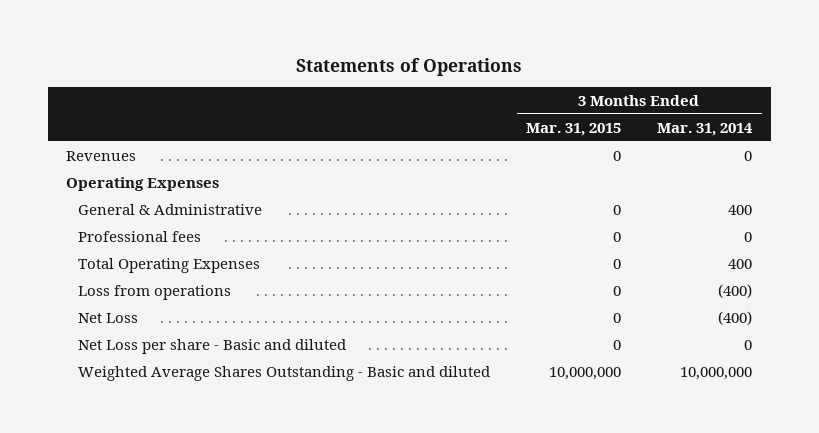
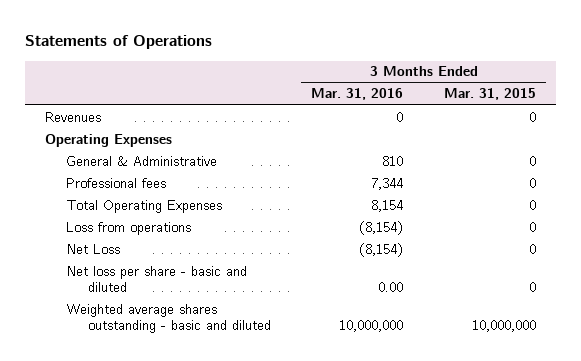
[657,122,754,136] Mar. 31, 2014 -> none
none -> [311,88,404,101] Mar. 31, 2016
[77,339,346,355] Net Loss per share - Basic and diluted -> [66,265,248,293] Net loss per share - basic and diluted
[77,366,490,382] Weighted Average Shares Outstanding - Basic and diluted -> [66,303,271,334] Weighted average shares outstanding - basic and diluted

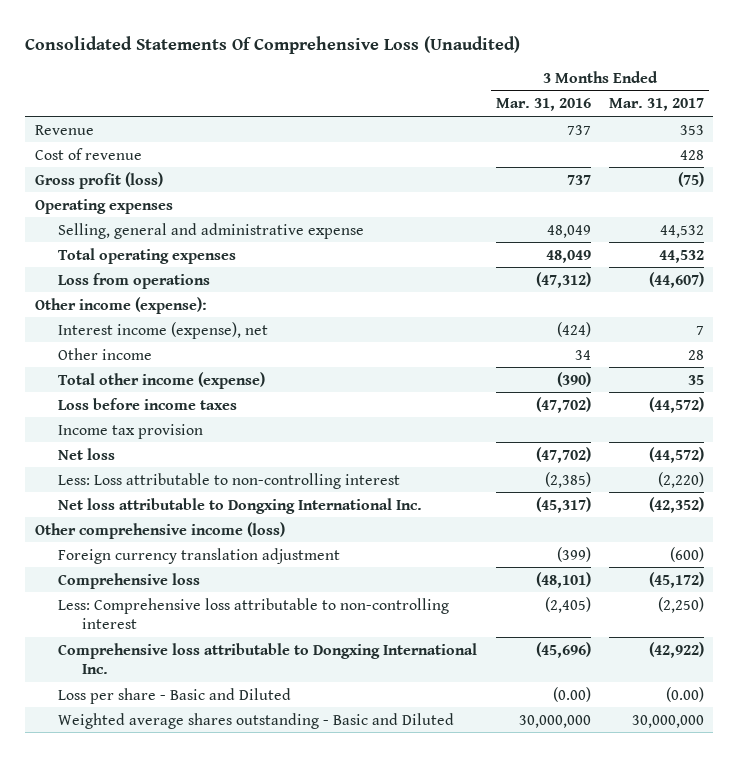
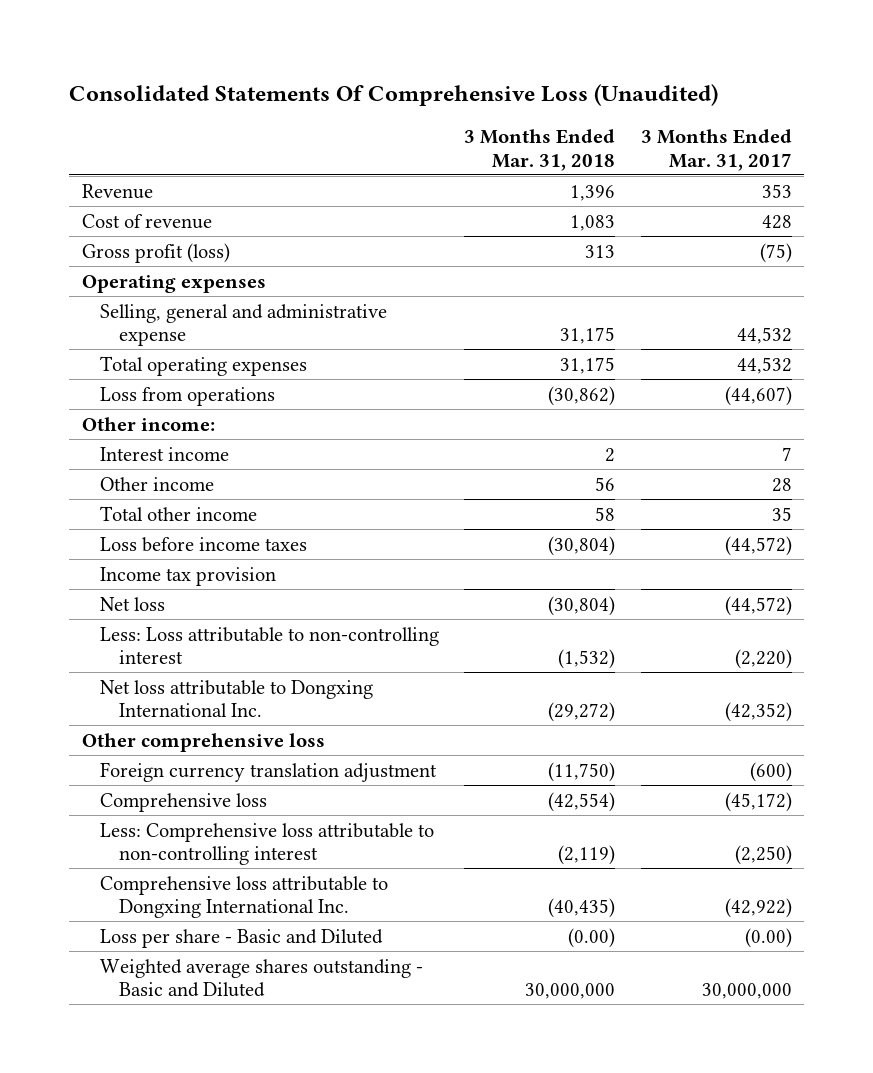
[495,98,591,112] Mar. 31, 2016 -> none
none -> [464,128,616,171] 3 Months Ended Mar. 31, 2018
[34,296,207,314] Other income (expense): -> [81,416,215,431] Other income:
[58,321,269,339] Interest income (expense), net -> [100,446,230,461] Interest income
[58,371,266,389] Total other income (expense) -> [100,505,258,521] Total other income
[34,521,285,539] Other comprehensive income (loss) -> [81,732,325,752] Other comprehensive loss

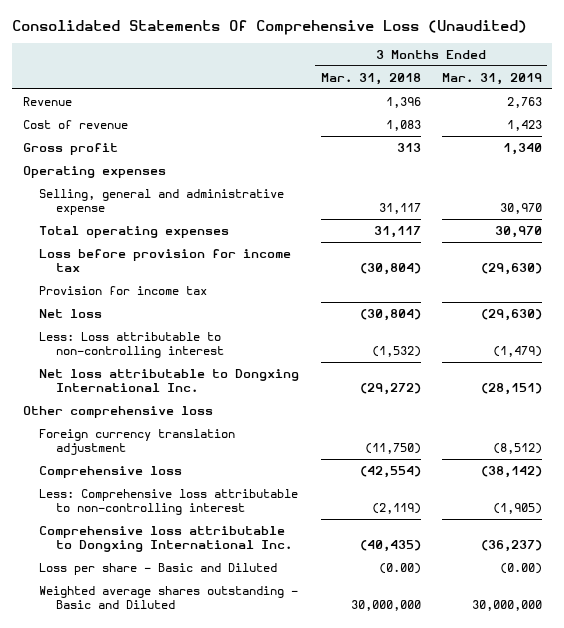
[640,128,792,171] 3 Months Ended Mar. 31, 2017 -> none
none -> [441,72,542,85] Mar. 31, 2019
[81,242,230,263] Gross profit (loss) -> [22,143,118,156] Gross profit
[100,386,276,406] Loss from operations -> none
[81,416,215,431] Other income: -> none
[100,446,230,461] Interest income -> none
[100,476,215,491] Other income -> none
[100,505,258,521] Total other income -> none
[560,327,616,345] 31,175 -> [378,202,421,214] 31,117
[560,356,616,374] 31,175 -> [373,226,421,239] 31,117
[100,536,308,552] Loss before income taxes -> [39,249,292,272] Loss before provision for income tax
[100,566,277,586] Income tax provision -> [39,286,208,296] Provision for income tax

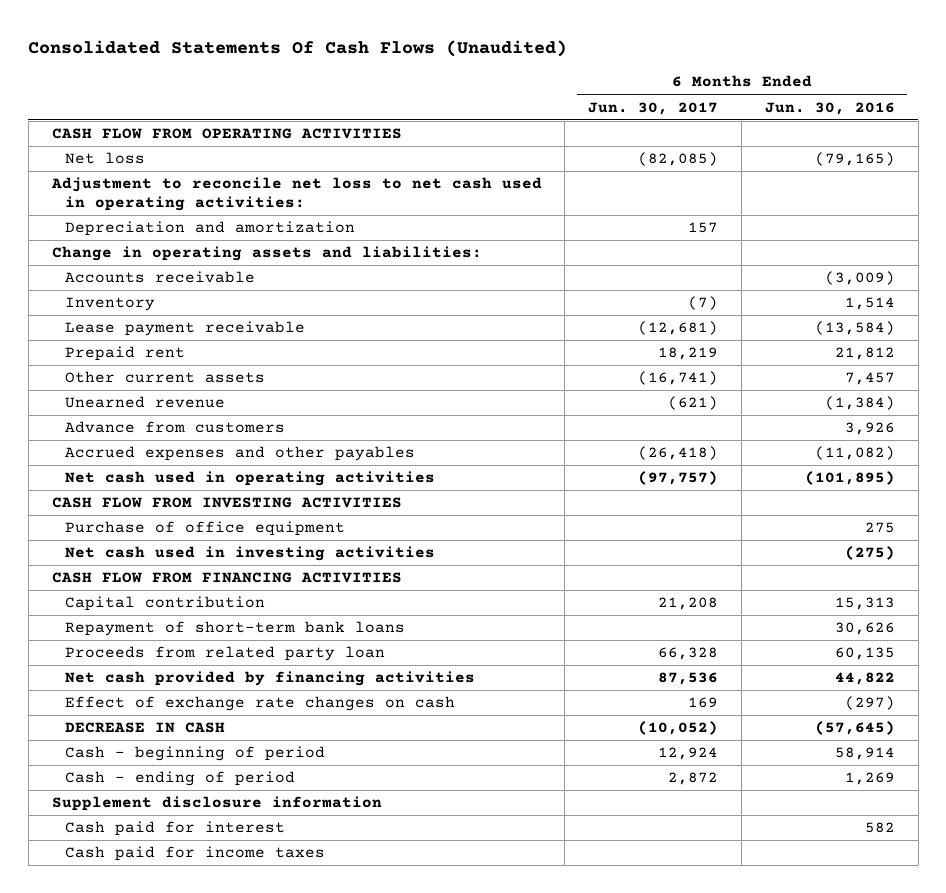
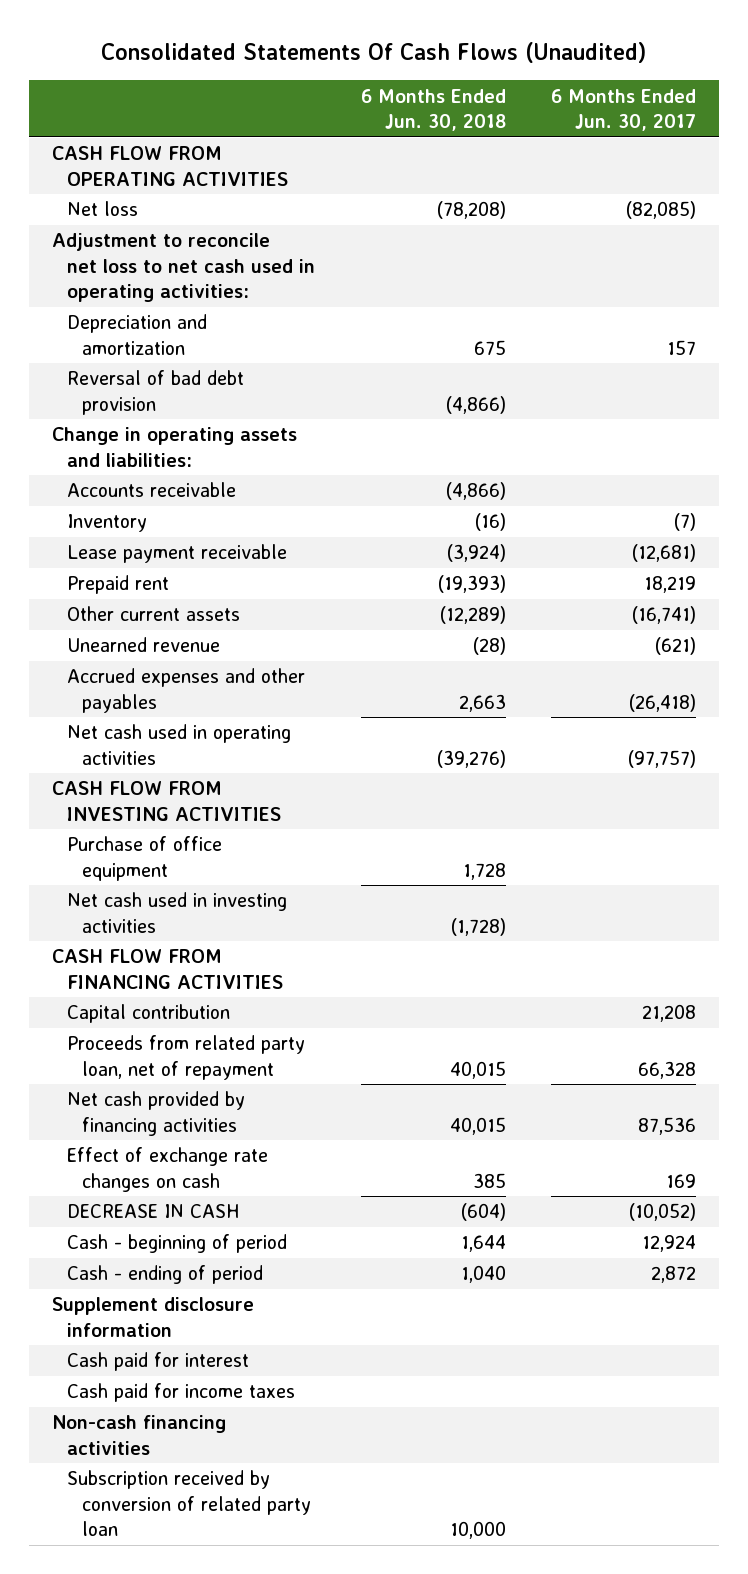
[764,101,895,115] Jun. 30, 2016 -> none
none -> [360,88,506,132] 6 Months Ended Jun. 30, 2018
none -> [66,370,244,415] Reversal of bad debt provision
[65,421,286,434] Advance from customers -> none
[65,621,406,637] Repayment of short-term bank loans -> none
[65,646,386,662] Proceeds from related party loan -> [66,1035,305,1080] Proceeds from related party loan, net of repayment
none -> [52,1415,227,1455] Non-cash financing activities
none -> [66,1470,311,1537] Subscription received by conversion of related party loan

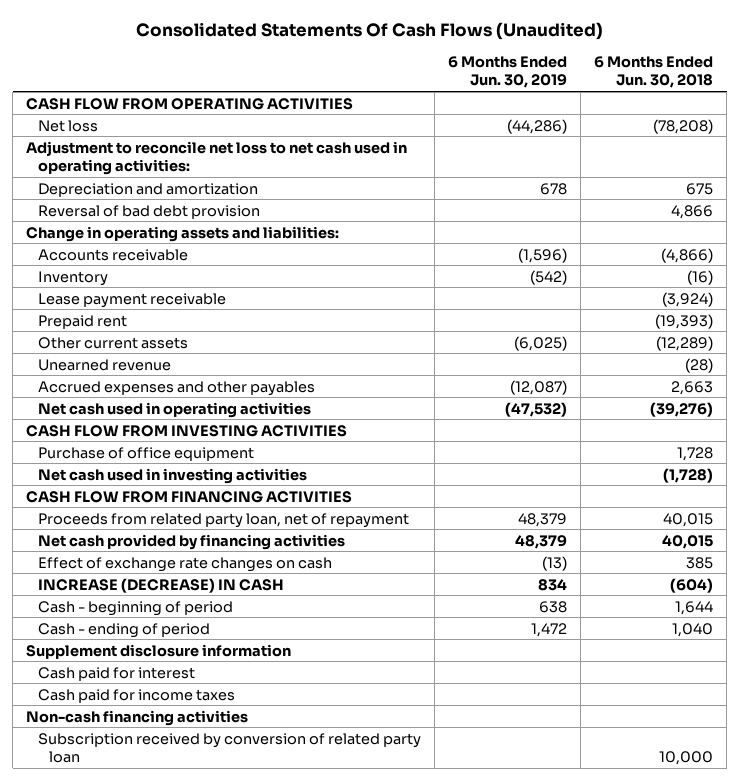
[551,88,697,132] 6 Months Ended Jun. 30, 2017 -> none
none -> [448,55,568,89] 6 Months Ended Jun. 30, 2019
[445,395,506,414] (4,866) -> [671,204,714,219] 4,866
[66,1004,230,1024] Capital contribution -> none
[66,1204,239,1219] DECREASE IN CASH -> [37,577,284,593] INCREASE (DECREASE) IN CASH

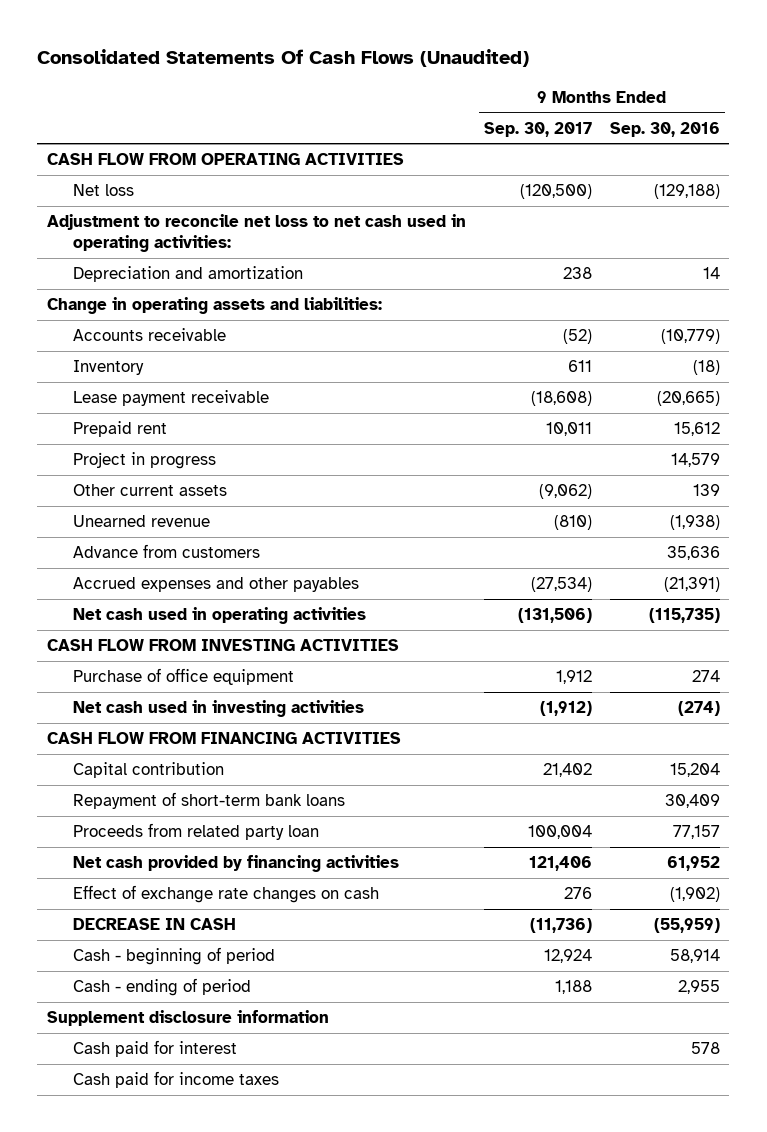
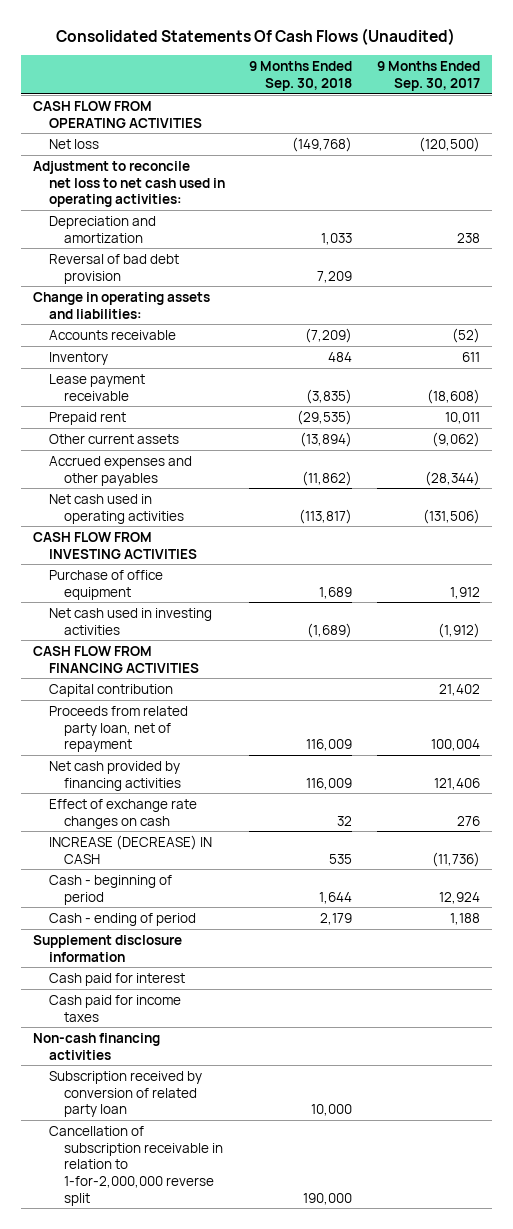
[610,121,721,137] Sep. 30, 2016 -> none
none -> [249,61,353,91] 9 Months Ended Sep. 30, 2018
none -> [48,253,179,284] Reversal of bad debt provision
[73,452,217,470] Project in progress -> none
[73,515,211,528] Unearned revenue -> none
[73,544,261,559] Advance from customers -> none
[530,577,592,593] (27,534) -> [424,470,480,486] (28,344)
[73,792,346,810] Repayment of short-term bank loans -> none
[73,823,320,841] Proceeds from related party loan -> [48,705,188,753] Proceeds from related party loan, net of repayment
[73,918,237,931] DECREASE IN CASH -> [48,834,212,864] INCREASE (DECREASE) IN CASH
none -> [32,1032,160,1060] Non-cash financing activities
none -> [48,1070,202,1118] Subscription received by conversion of related party loan
none -> [48,1125,224,1206] Cancellation of subscription receivable in relation to 1-for-2,000,000 reverse split

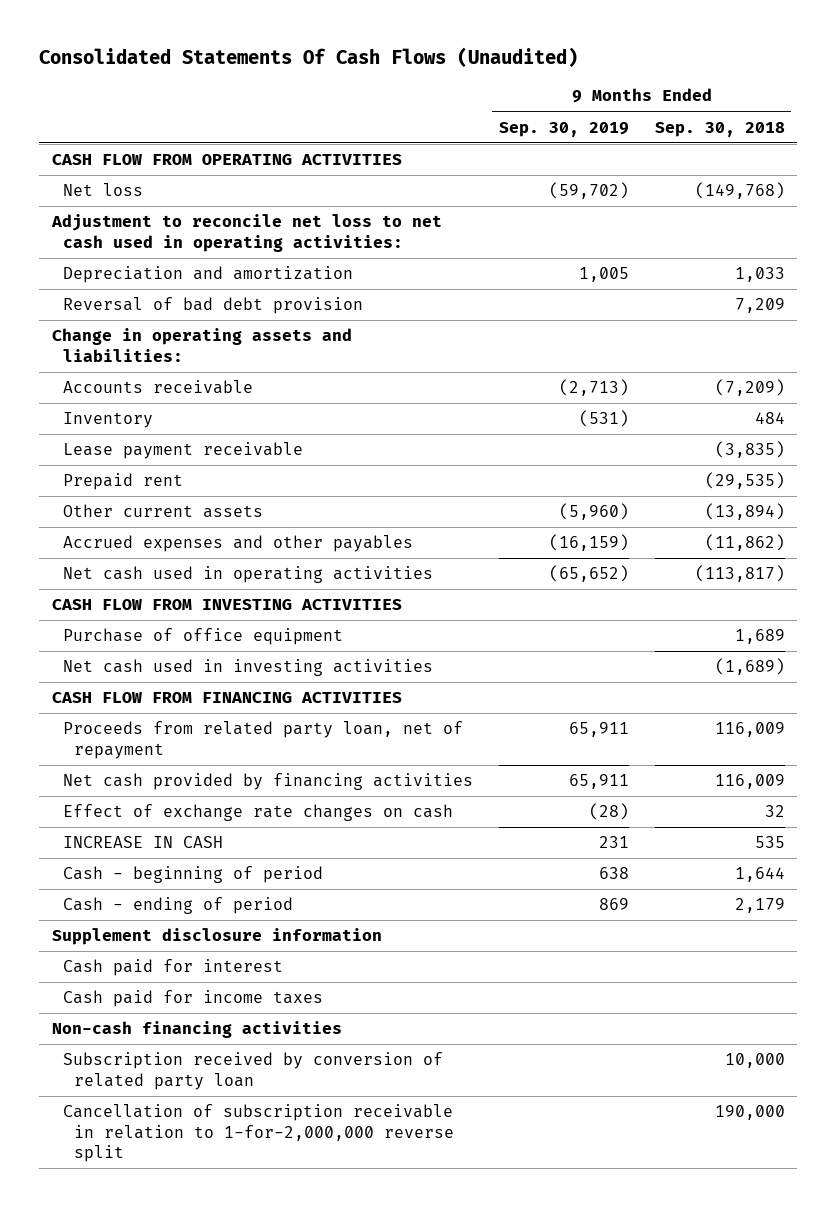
[376,61,480,91] 9 Months Ended Sep. 30, 2017 -> none
none -> [498,121,629,137] Sep. 30, 2019
[48,683,173,697] Capital contribution -> none
[48,834,212,864] INCREASE (DECREASE) IN CASH -> [63,836,224,849] INCREASE IN CASH

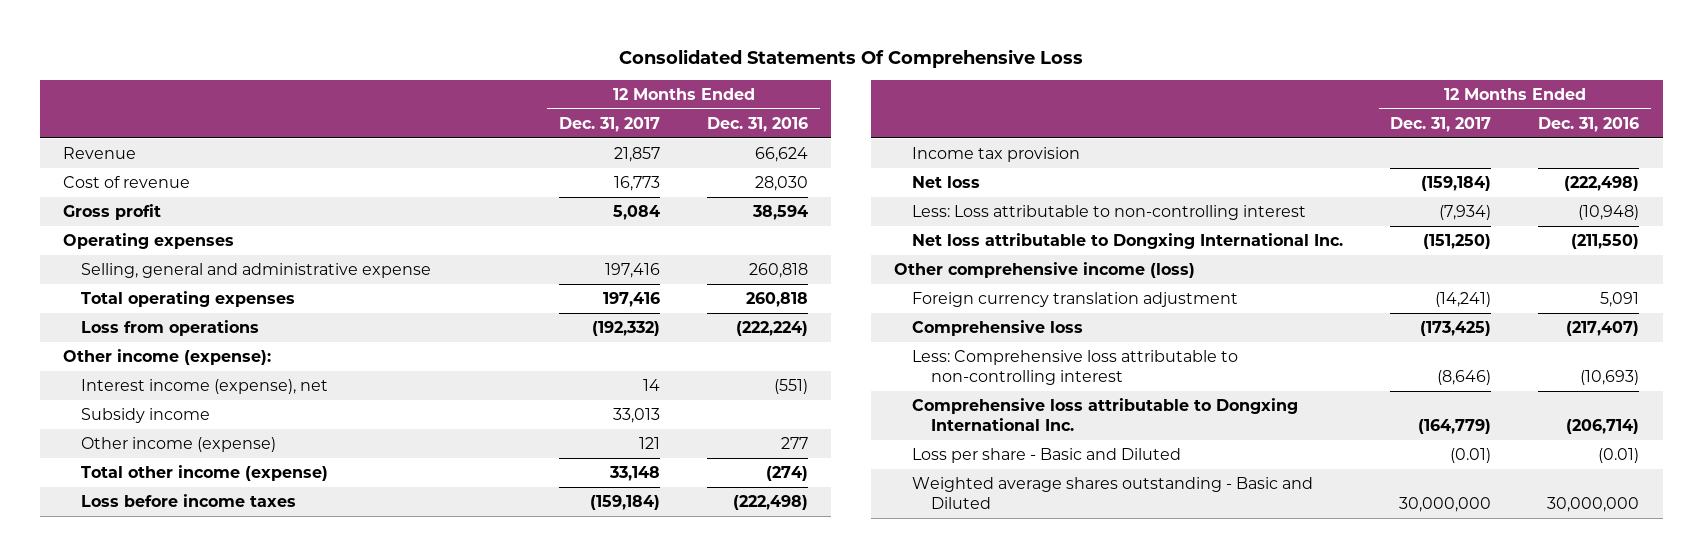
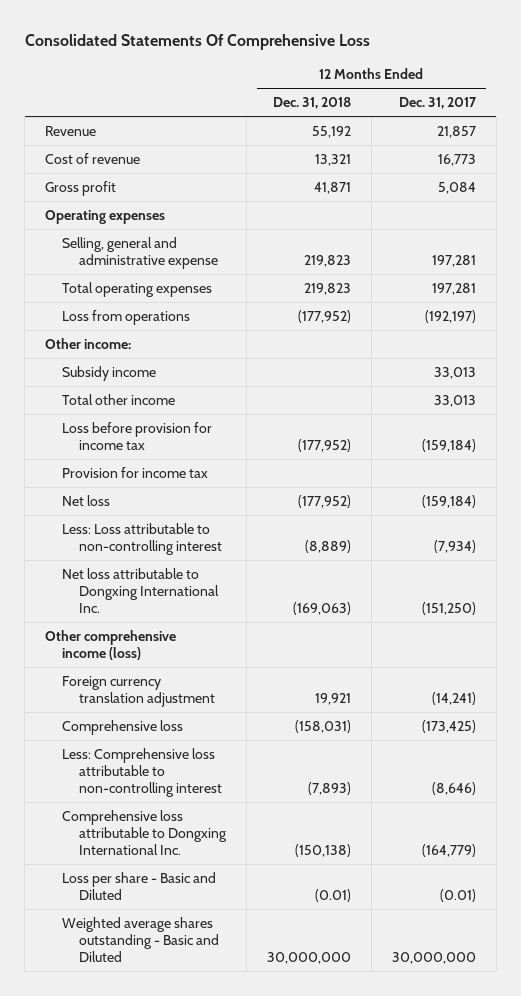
[706,116,808,132] Dec. 31, 2016 -> none
none -> [273,97,352,110] Dec. 31, 2018
[81,378,329,394] Interest income (expense), net -> none
[605,262,661,278] 197,416 -> [431,254,476,267] 197,281
[603,291,661,307] 197,416 -> [431,282,476,295] 197,281
[592,320,661,336] (192,332) -> [424,309,476,323] (192,197)
[63,348,272,365] Other income (expense): -> [45,337,132,349] Other income:
[81,436,277,452] Other income (expense) -> none
[81,464,329,481] Total other income (expense) -> [62,393,176,405] Total other income
[609,465,661,481] 33,148 -> [433,394,476,407] 33,013
[81,493,297,507] Loss before income taxes -> [62,421,213,450] Loss before provision for income tax
[912,146,1081,162] Income tax provision -> [62,466,209,478] Provision for income tax

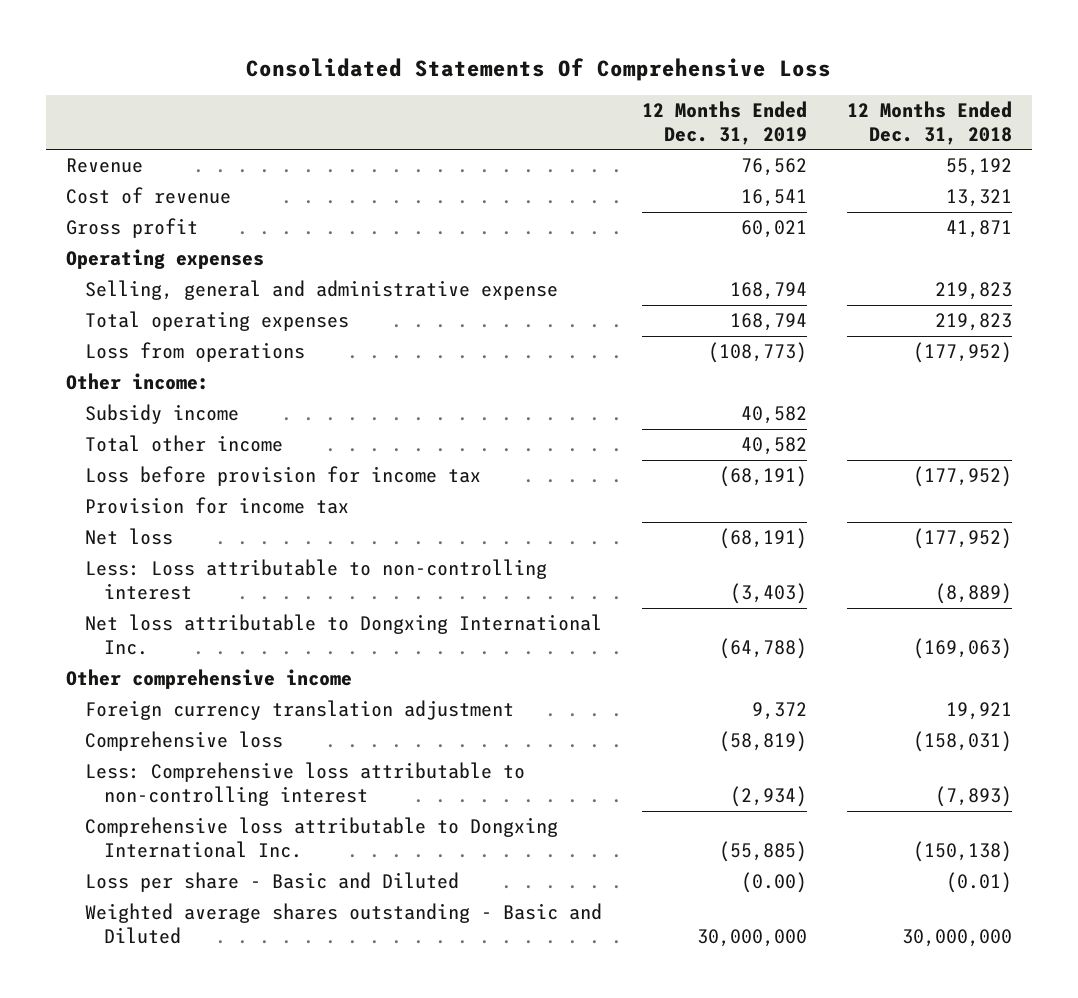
[398,97,477,110] Dec. 31, 2017 -> none
none -> [641,100,807,145] 12 Months Ended Dec. 31, 2019
[45,629,177,660] Other comprehensive income (loss) -> [65,669,352,690] Other comprehensive income

